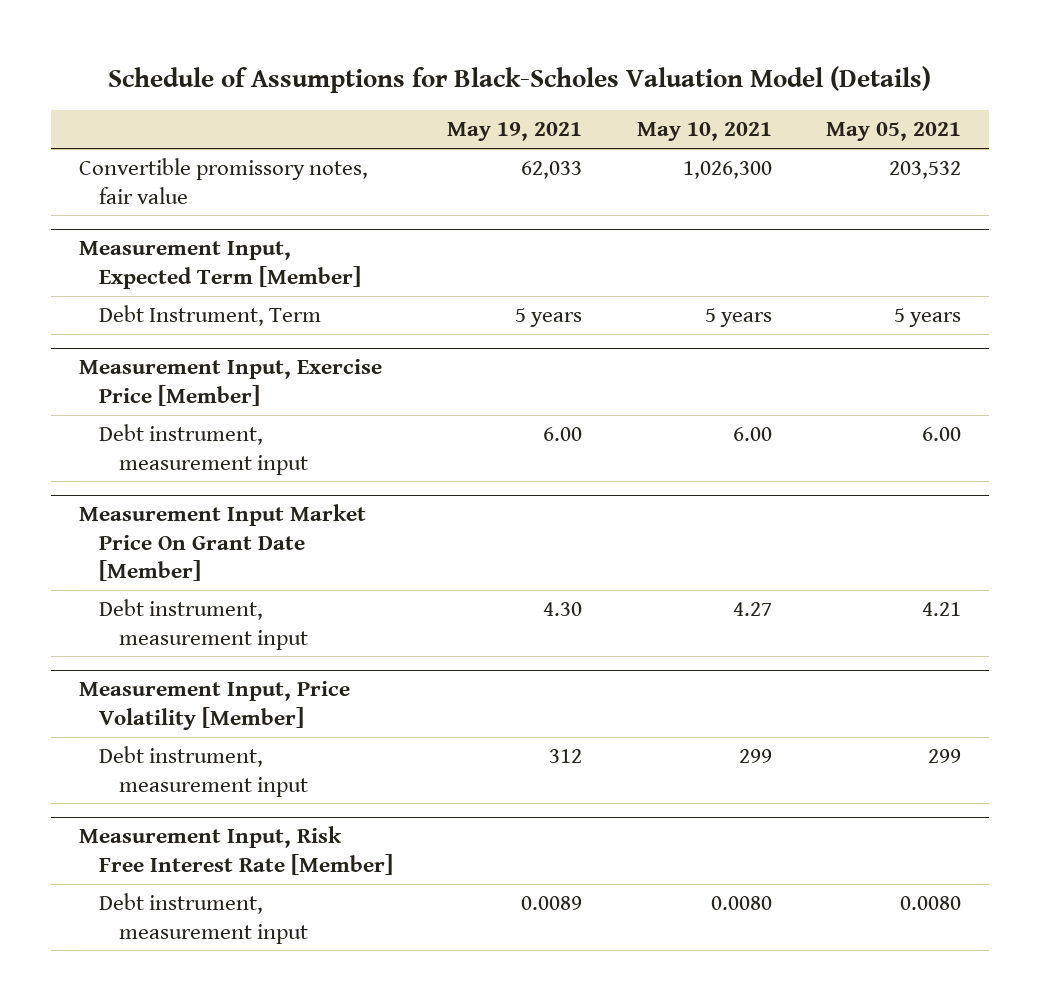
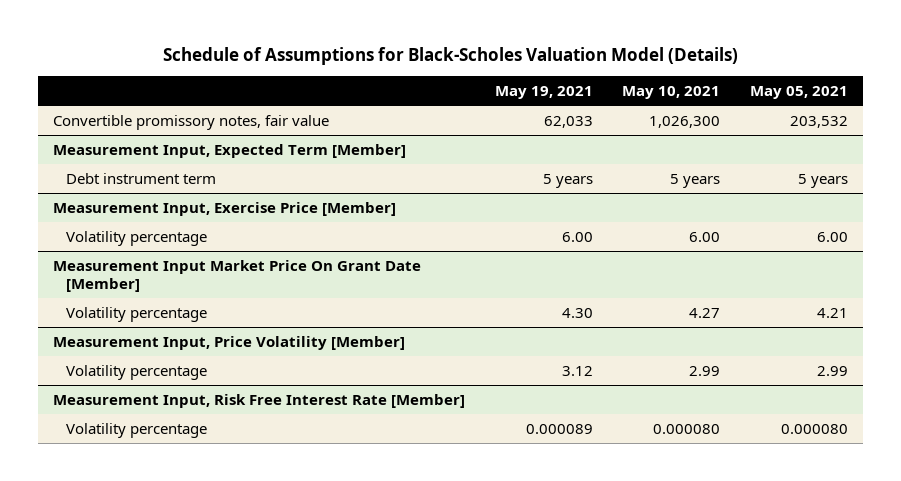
[98,305,321,327] Debt Instrument, Term -> [66,172,217,184] Debt instrument term
[98,424,308,475] Debt instrument, measurement input -> [66,230,208,246] Volatility percentage
[98,599,308,650] Debt instrument, measurement input -> [66,306,208,322] Volatility percentage
[98,746,308,797] Debt instrument, measurement input -> none
none -> [66,364,208,380] Volatility percentage
[98,893,308,944] Debt instrument, measurement input -> none
none -> [66,422,208,438] Volatility percentage

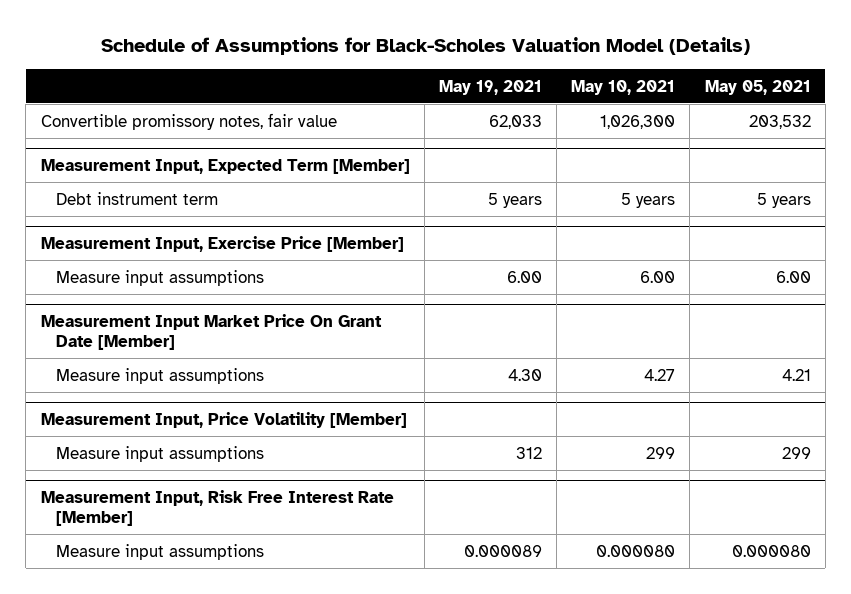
[66,230,208,246] Volatility percentage -> [56,269,265,286] Measure input assumptions
[66,306,208,322] Volatility percentage -> [56,367,265,384] Measure input assumptions
[66,364,208,380] Volatility percentage -> none
none -> [56,445,265,462] Measure input assumptions
[66,422,208,438] Volatility percentage -> [56,543,265,560] Measure input assumptions

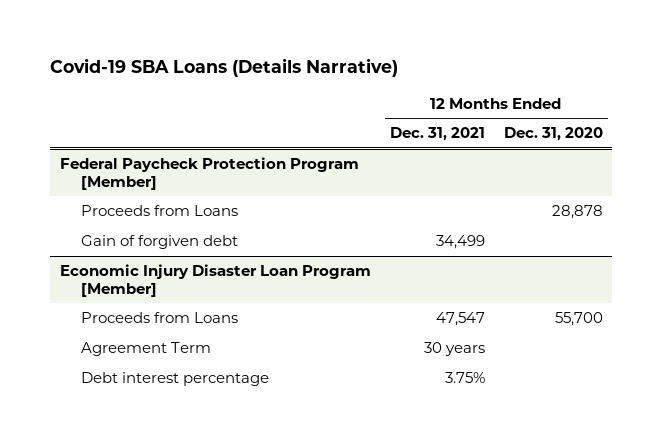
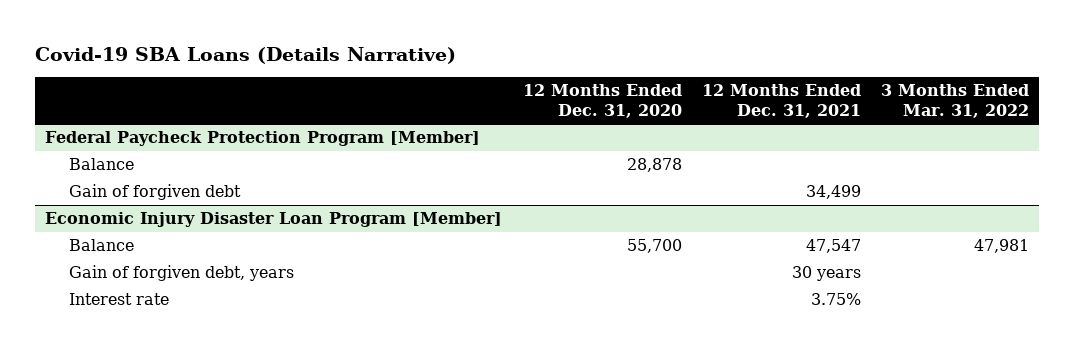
none -> [881,84,1030,118] 3 Months Ended Mar. 31, 2022
[80,205,238,217] Proceeds from Loans -> [68,158,134,171] Balance
[80,312,238,324] Proceeds from Loans -> [68,239,134,252] Balance
[80,342,211,357] Agreement Term -> [68,265,294,282] Gain of forgiven debt, years
[80,372,269,387] Debt interest percentage -> [68,293,169,306] Interest rate

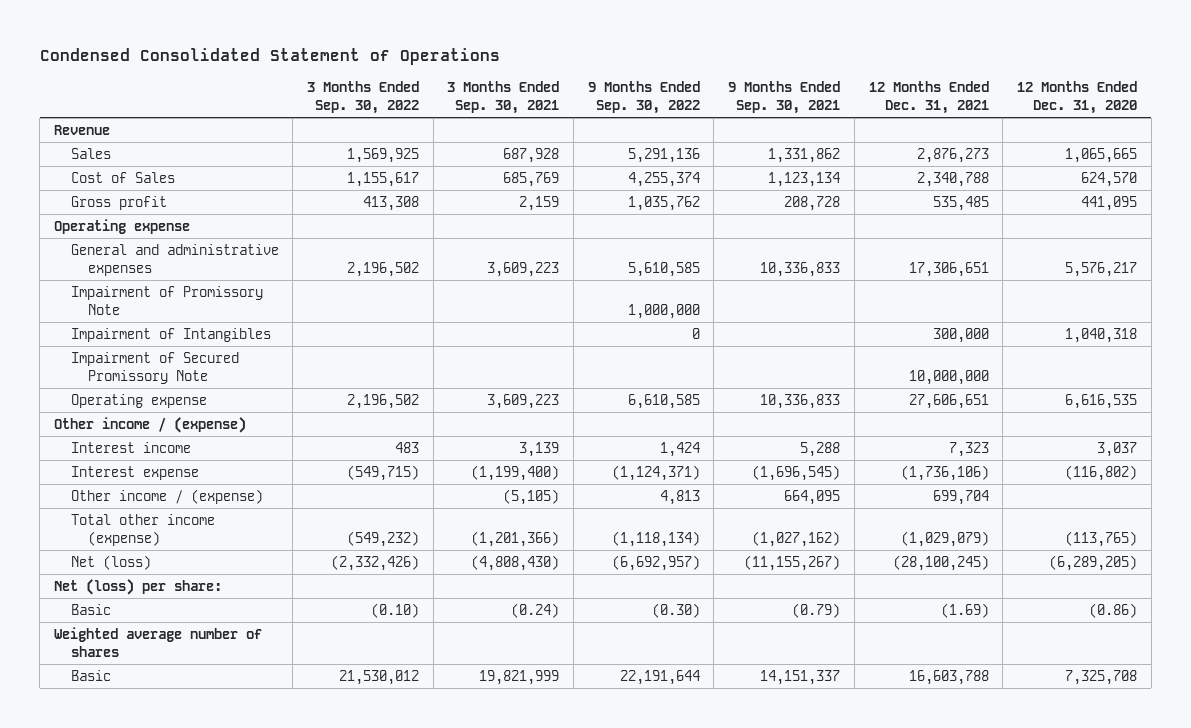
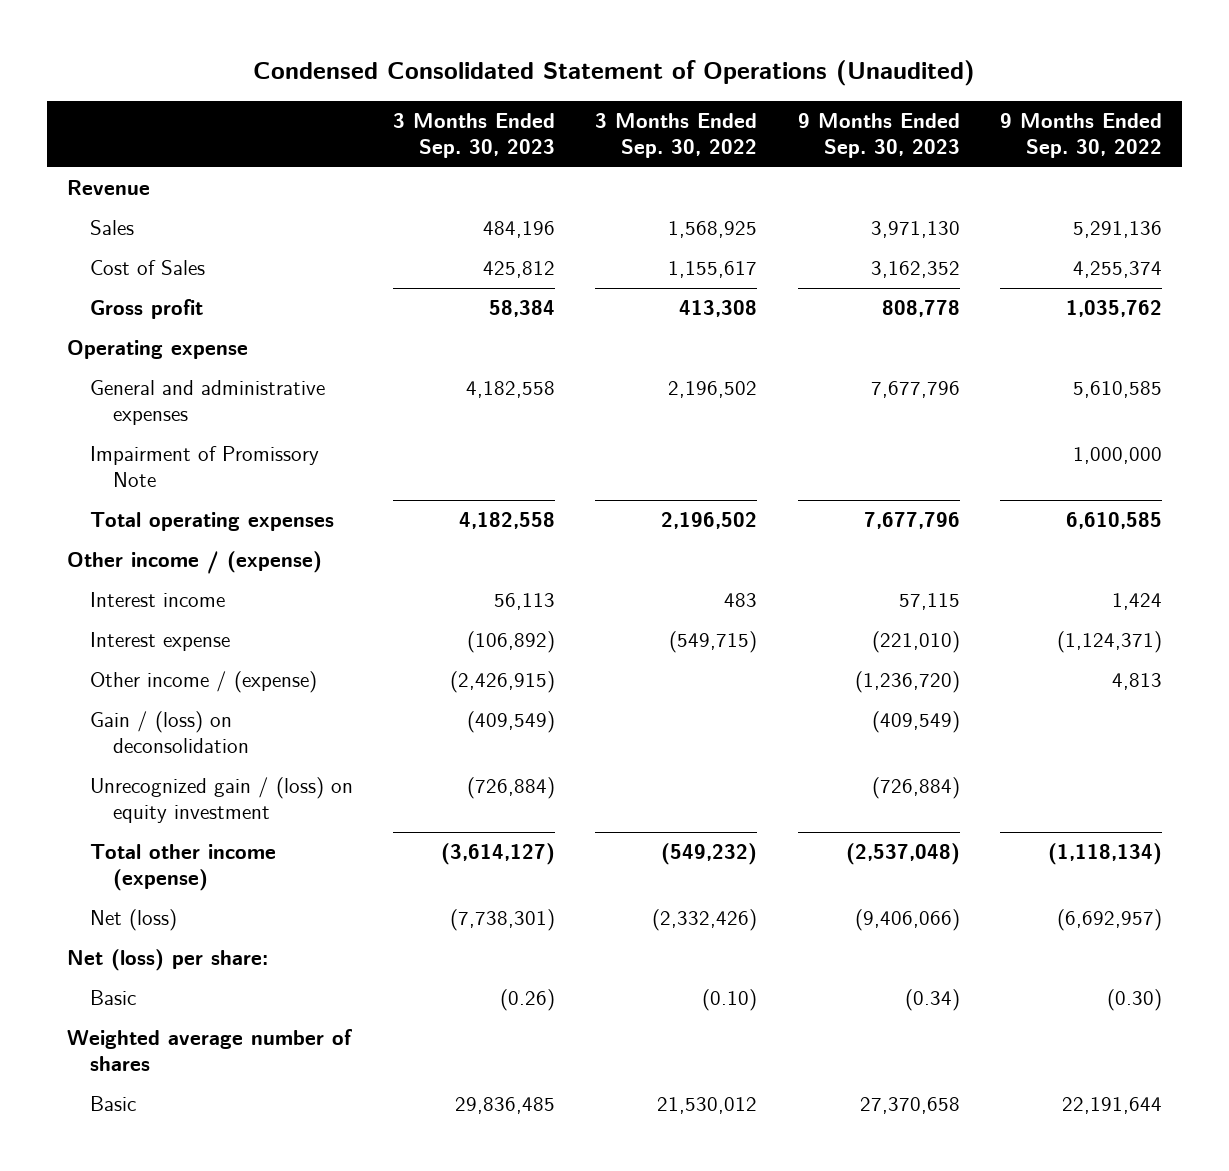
[39,48,500,66] Condensed Consolidated Statement of Operations -> [253,60,976,87] Condensed Consolidated Statement of Operations (Unaudited)
[447,81,560,115] 3 Months Ended Sep. 30, 2021 -> none
[728,81,841,115] 9 Months Ended Sep. 30, 2021 -> none
[868,81,989,115] 12 Months Ended Dec. 31, 2021 -> none
[1016,81,1137,115] 12 Months Ended Dec. 31, 2020 -> none
none -> [393,112,556,159] 3 Months Ended Sep. 30, 2023
none -> [797,112,960,159] 9 Months Ended Sep. 30, 2023
[347,147,420,163] 1,569,925 -> [668,221,758,239] 1,568,925
[70,327,271,342] Impairment of Intangibles -> none
[70,351,239,384] Impairment of Secured Promissory Note -> none
[70,393,207,408] Operating expense -> [89,512,334,532] Total operating expenses
none -> [89,711,249,754] Gain / (loss) on deconsolidation
none -> [89,777,353,824] Unrecognized gain / (loss) on equity investment

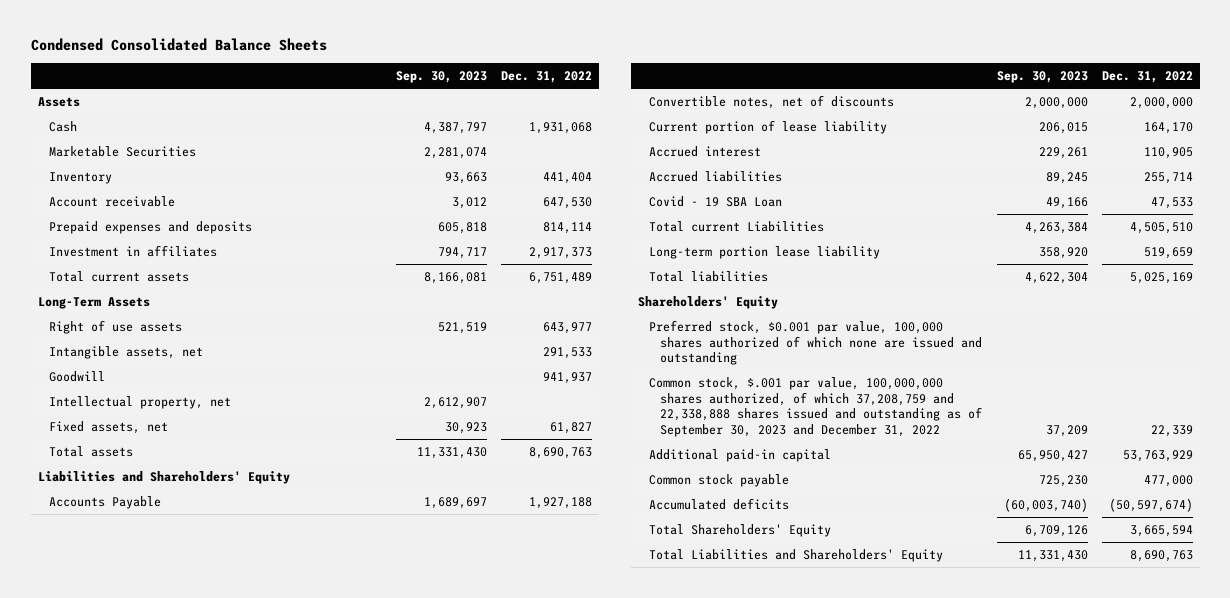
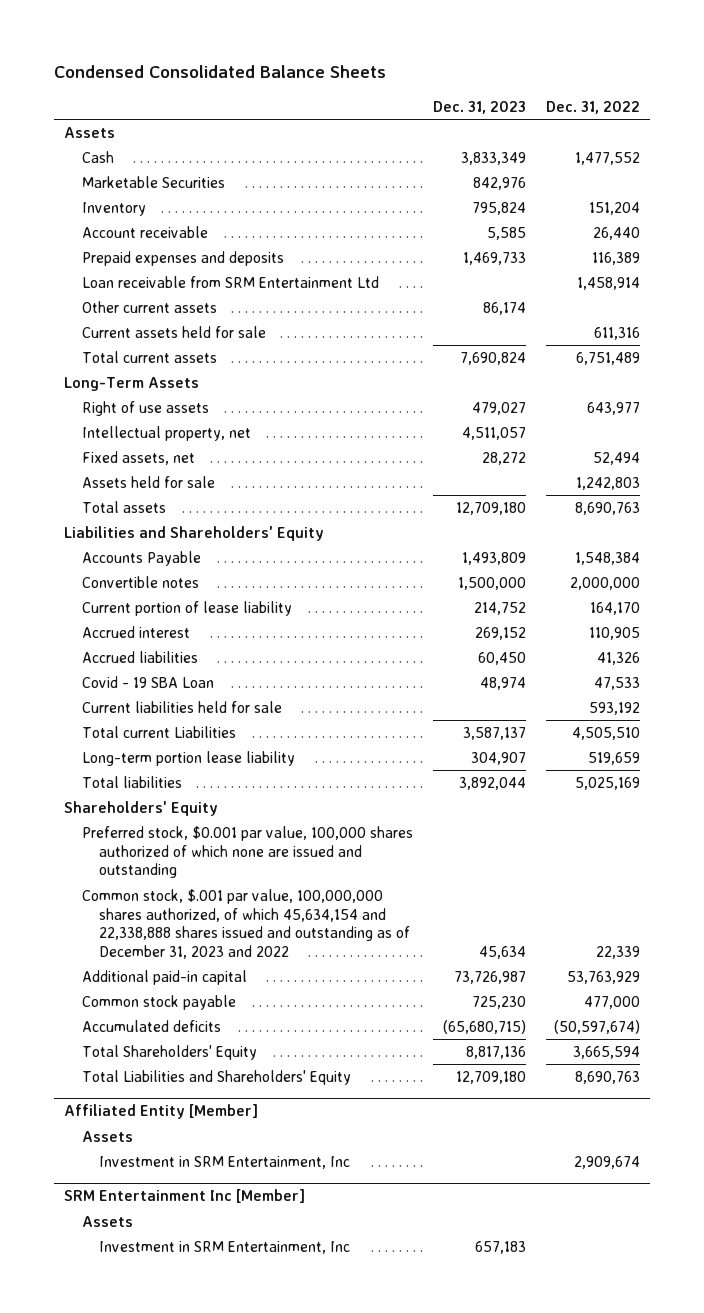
[396,71,488,84] Sep. 30, 2023 -> none
none -> [432,100,526,114] Dec. 31, 2023
[529,121,593,134] 1,931,068 -> [574,151,640,165] 1,477,552
[48,244,217,257] Investment in affiliates -> none
[543,171,593,184] 441,404 -> [588,201,640,215] 151,204
[543,196,593,209] 647,530 -> [592,226,640,240] 26,440
[543,221,593,234] 814,114 -> [591,251,640,265] 116,389
none -> [81,275,379,288] Loan receivable from SRM Entertainment Ltd
none -> [81,300,217,313] Other current assets
none -> [81,325,266,338] Current assets held for sale
[48,345,203,359] Intangible assets, net -> none
[48,370,105,382] Goodwill -> none
[550,421,593,434] 61,827 -> [592,451,640,465] 52,494
none -> [81,475,215,488] Assets held for sale
[529,496,593,509] 1,927,188 -> [574,551,640,565] 1,548,384
[649,94,895,109] Convertible notes, net of discounts -> [81,575,199,588] Convertible notes
[1143,171,1193,184] 255,714 -> [596,651,640,665] 41,326
none -> [81,700,282,713] Current liabilities held for sale
[649,376,983,438] Common stock, $.001 par value, 100,000,000 shares authorized, of which 37,208,759 and 22,338,888 shares issued and outstanding as of September 30, 2023 and December 31, 2022 -> [81,888,410,960] Common stock, $.001 par value, 100,000,000 shares authorized, of which 45,634,154 and 22,338,888 shares issued and outstanding as of December 31, 2023 and 2022
none -> [64,1104,259,1120] Affiliated Entity [Member]
none -> [81,1130,133,1142] Assets
none -> [98,1155,350,1169] Investment in SRM Entertainment, Inc
none -> [64,1189,306,1204] SRM Entertainment Inc [Member]
none -> [81,1215,133,1227] Assets
none -> [98,1240,350,1254] Investment in SRM Entertainment, Inc

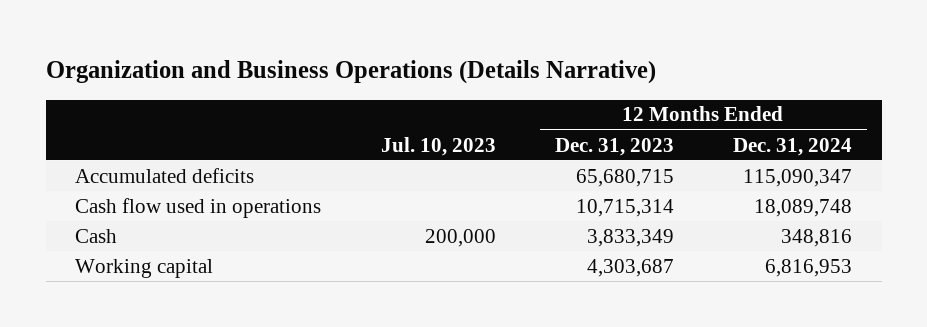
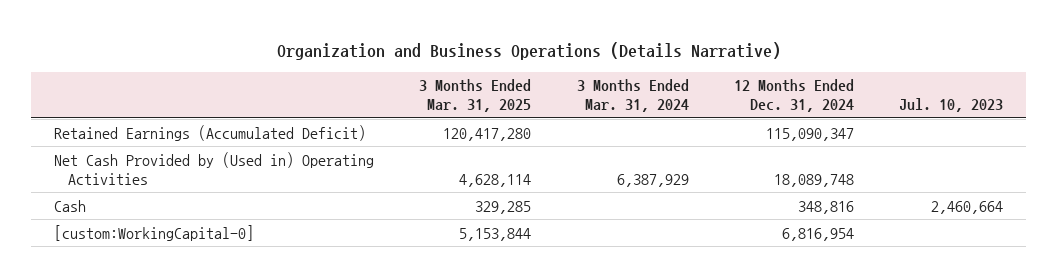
[554,137,674,156] Dec. 31, 2023 -> none
none -> [419,79,532,113] 3 Months Ended Mar. 31, 2025
none -> [576,79,689,113] 3 Months Ended Mar. 31, 2024
[75,258,214,278] Working capital -> none
[75,167,255,183] Accumulated deficits -> [53,124,366,141] Retained Earnings (Accumulated Deficit)
[75,197,322,218] Cash flow used in operations -> [53,151,374,185] Net Cash Provided by (Used in) Operating Activities
[424,228,496,247] 200,000 -> [931,200,1004,214] 2,460,664
none -> [53,224,254,241] [custom:WorkingCapital-0]

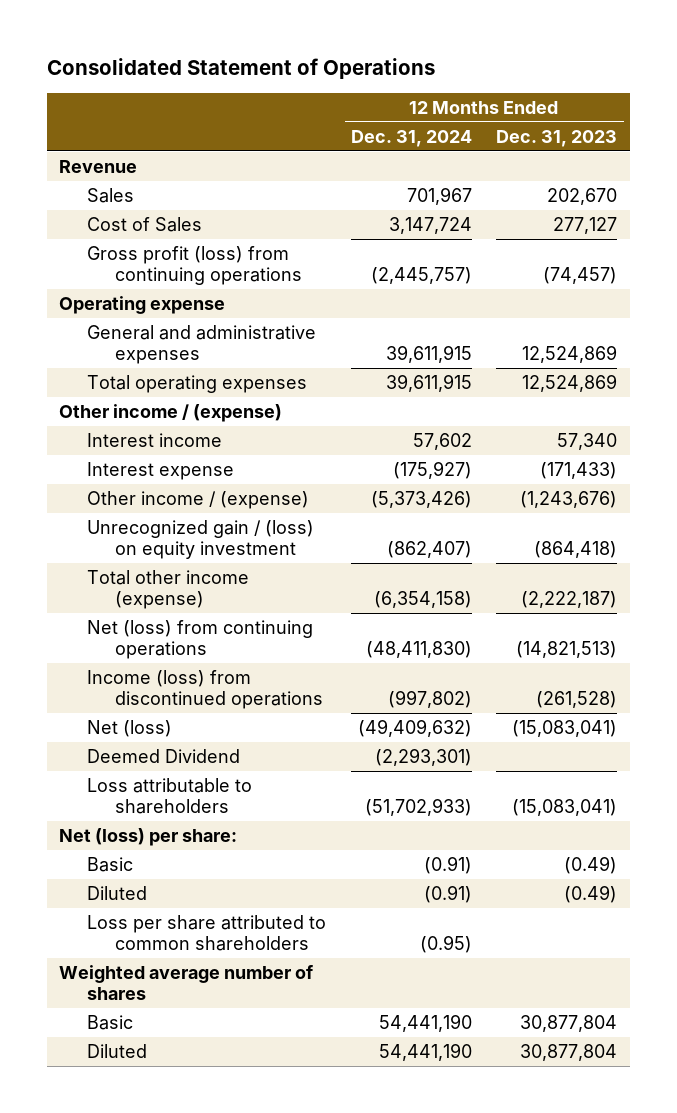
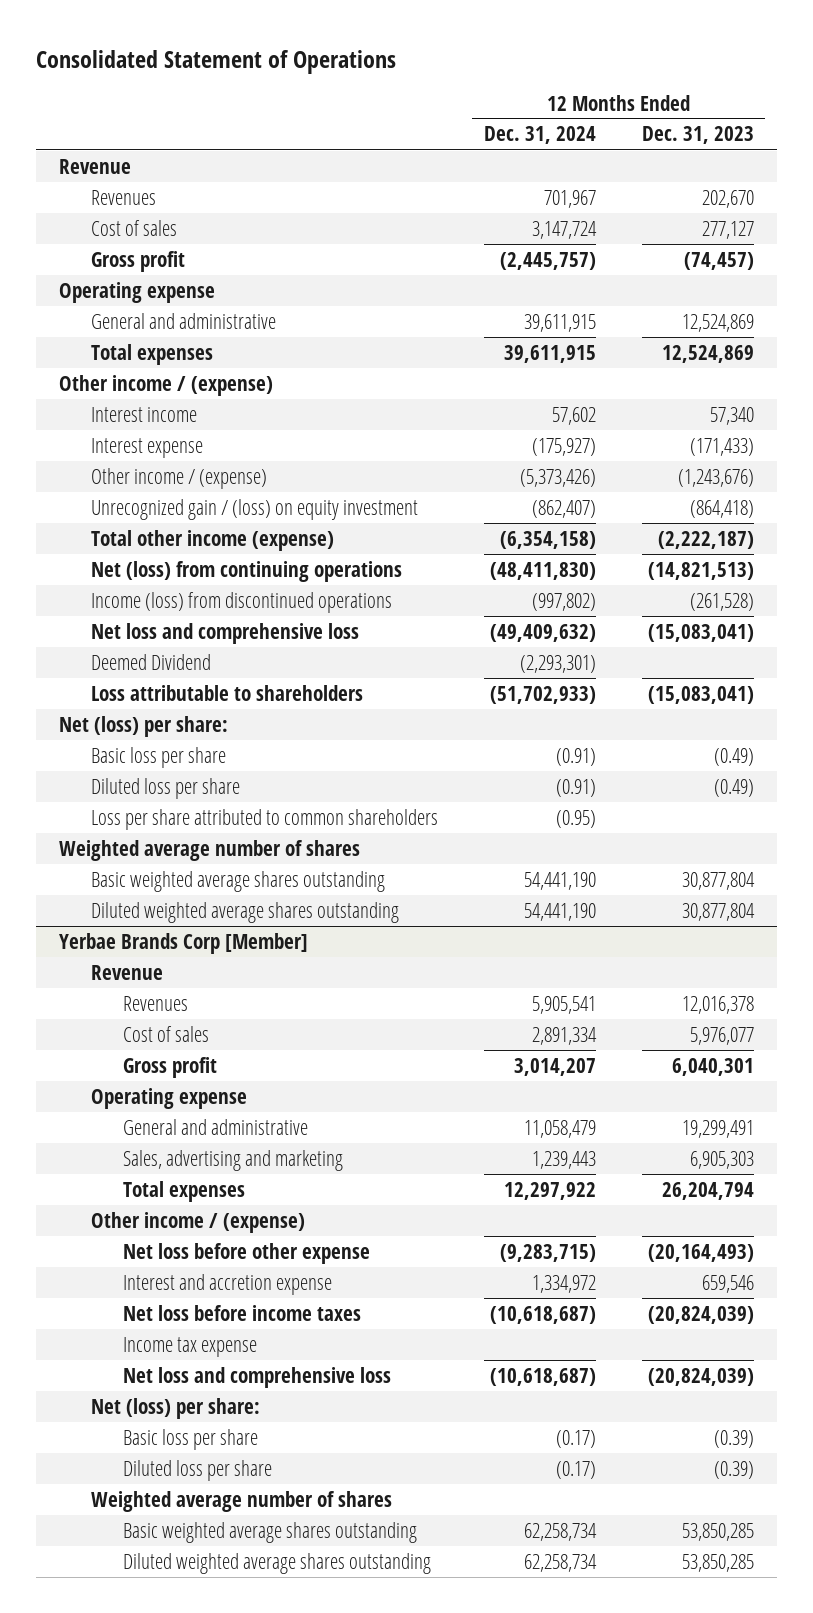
[87,188,135,204] Sales -> [90,189,156,205] Revenues
[87,217,203,233] Cost of Sales -> [90,219,177,236] Cost of sales
[87,246,303,285] Gross profit (loss) from continuing operations -> [90,250,185,272] Gross profit
[87,325,317,364] General and administrative expenses -> [90,312,276,329] General and administrative
[87,375,308,394] Total operating expenses -> [90,343,213,365] Total expenses
[87,720,173,738] Net (loss) -> [90,622,359,644] Net loss and comprehensive loss
[87,857,134,873] Basic -> [90,746,226,768] Basic loss per share
[87,886,148,901] Diluted -> [90,777,240,799] Diluted loss per share
[87,1015,134,1031] Basic -> [90,870,385,892] Basic weighted average shares outstanding
[87,1044,148,1059] Diluted -> [90,901,399,923] Diluted weighted average shares outstanding
none -> [59,932,309,954] Yerbae Brands Corp [Member]
none -> [90,964,163,980] Revenue
none -> [122,995,188,1011] Revenues
none -> [122,1025,209,1042] Cost of sales
none -> [122,1056,217,1078] Gross profit
none -> [90,1087,247,1109] Operating expense
none -> [122,1118,308,1135] General and administrative
none -> [122,1149,343,1171] Sales, advertising and marketing
none -> [122,1180,245,1202] Total expenses
none -> [90,1211,305,1233] Other income / (expense)
none -> [122,1242,370,1264] Net loss before other expense
none -> [122,1273,332,1295] Interest and accretion expense
none -> [122,1304,361,1321] Net loss before income taxes
none -> [122,1336,257,1357] Income tax expense
none -> [122,1366,391,1388] Net loss and comprehensive loss
none -> [90,1397,260,1419] Net (loss) per share:
none -> [122,1428,258,1450] Basic loss per share
none -> [122,1459,272,1481] Diluted loss per share
none -> [90,1490,392,1512] Weighted average number of shares
none -> [122,1521,417,1543] Basic weighted average shares outstanding
none -> [122,1552,431,1574] Diluted weighted average shares outstanding

